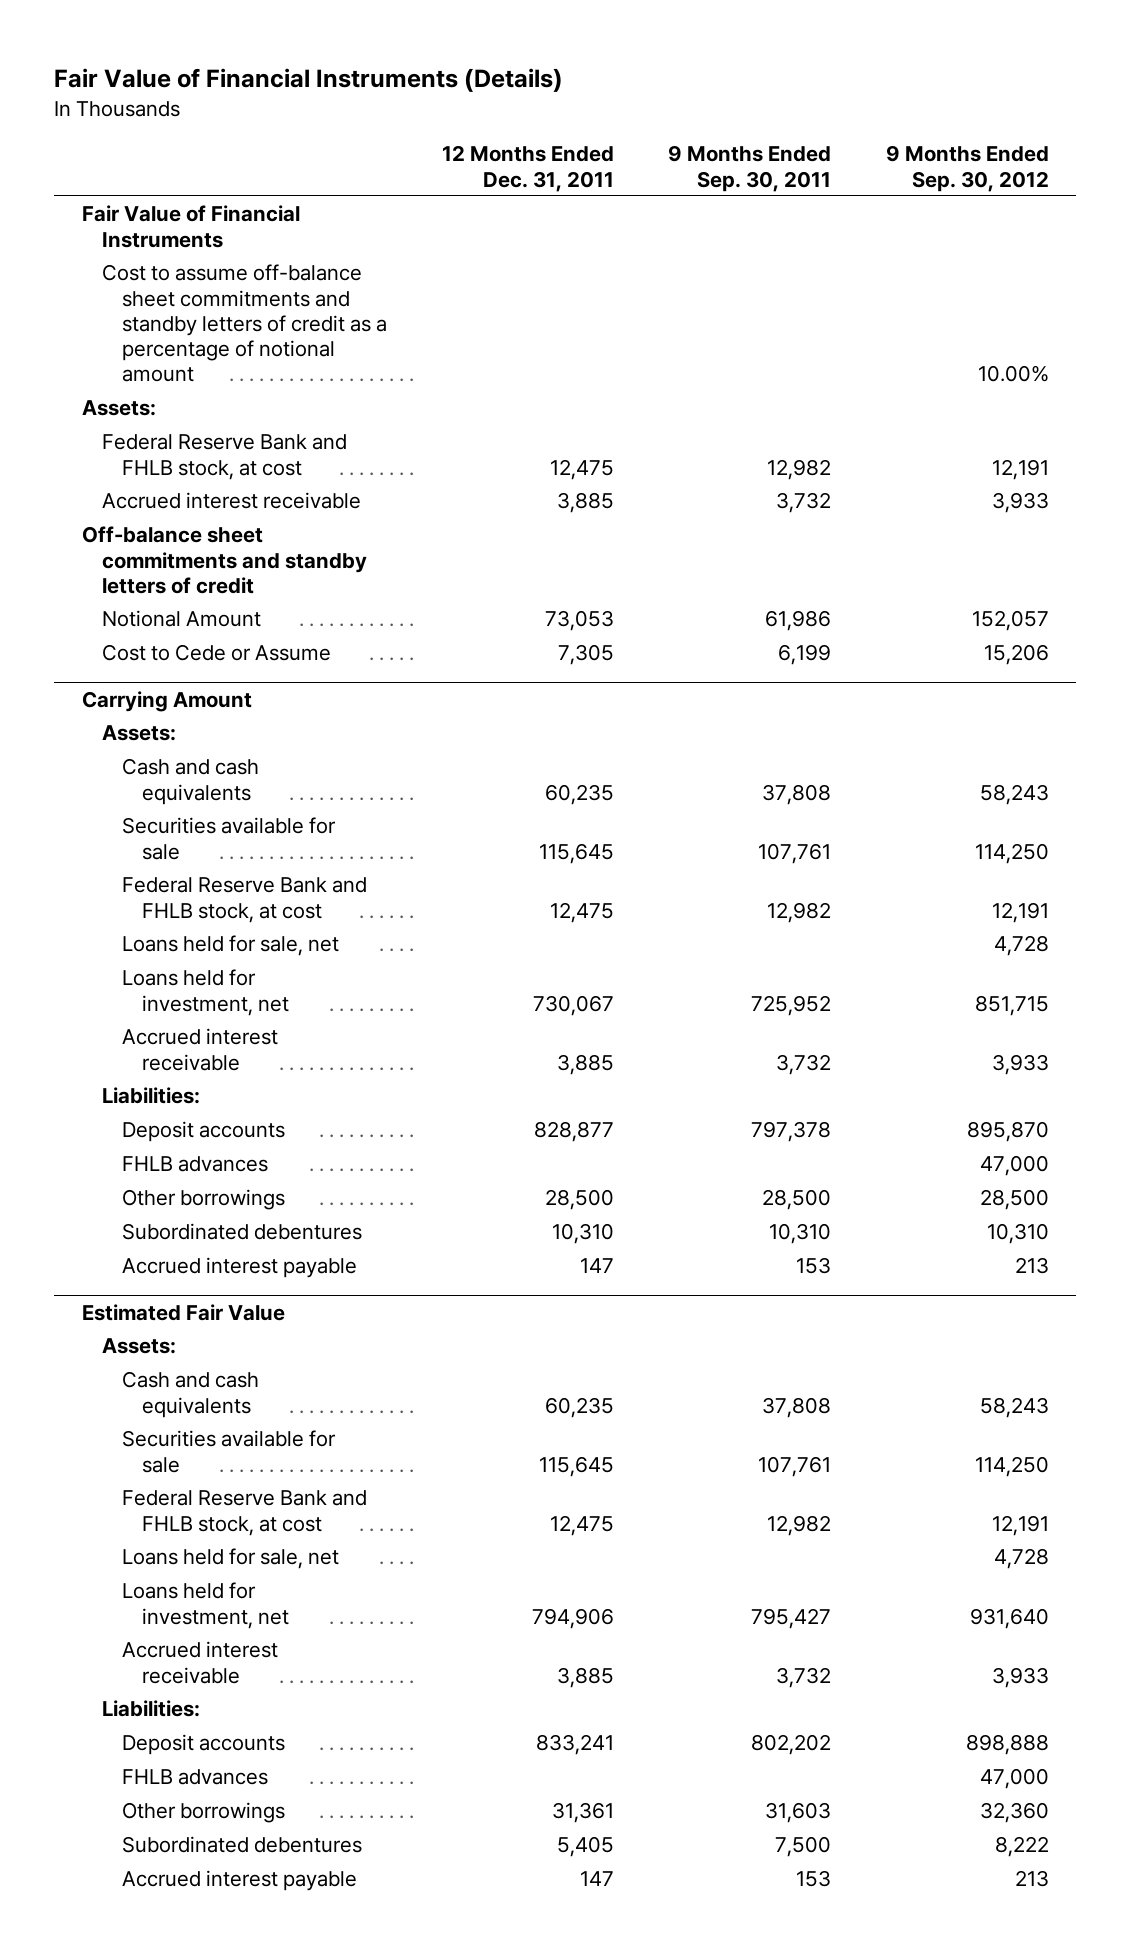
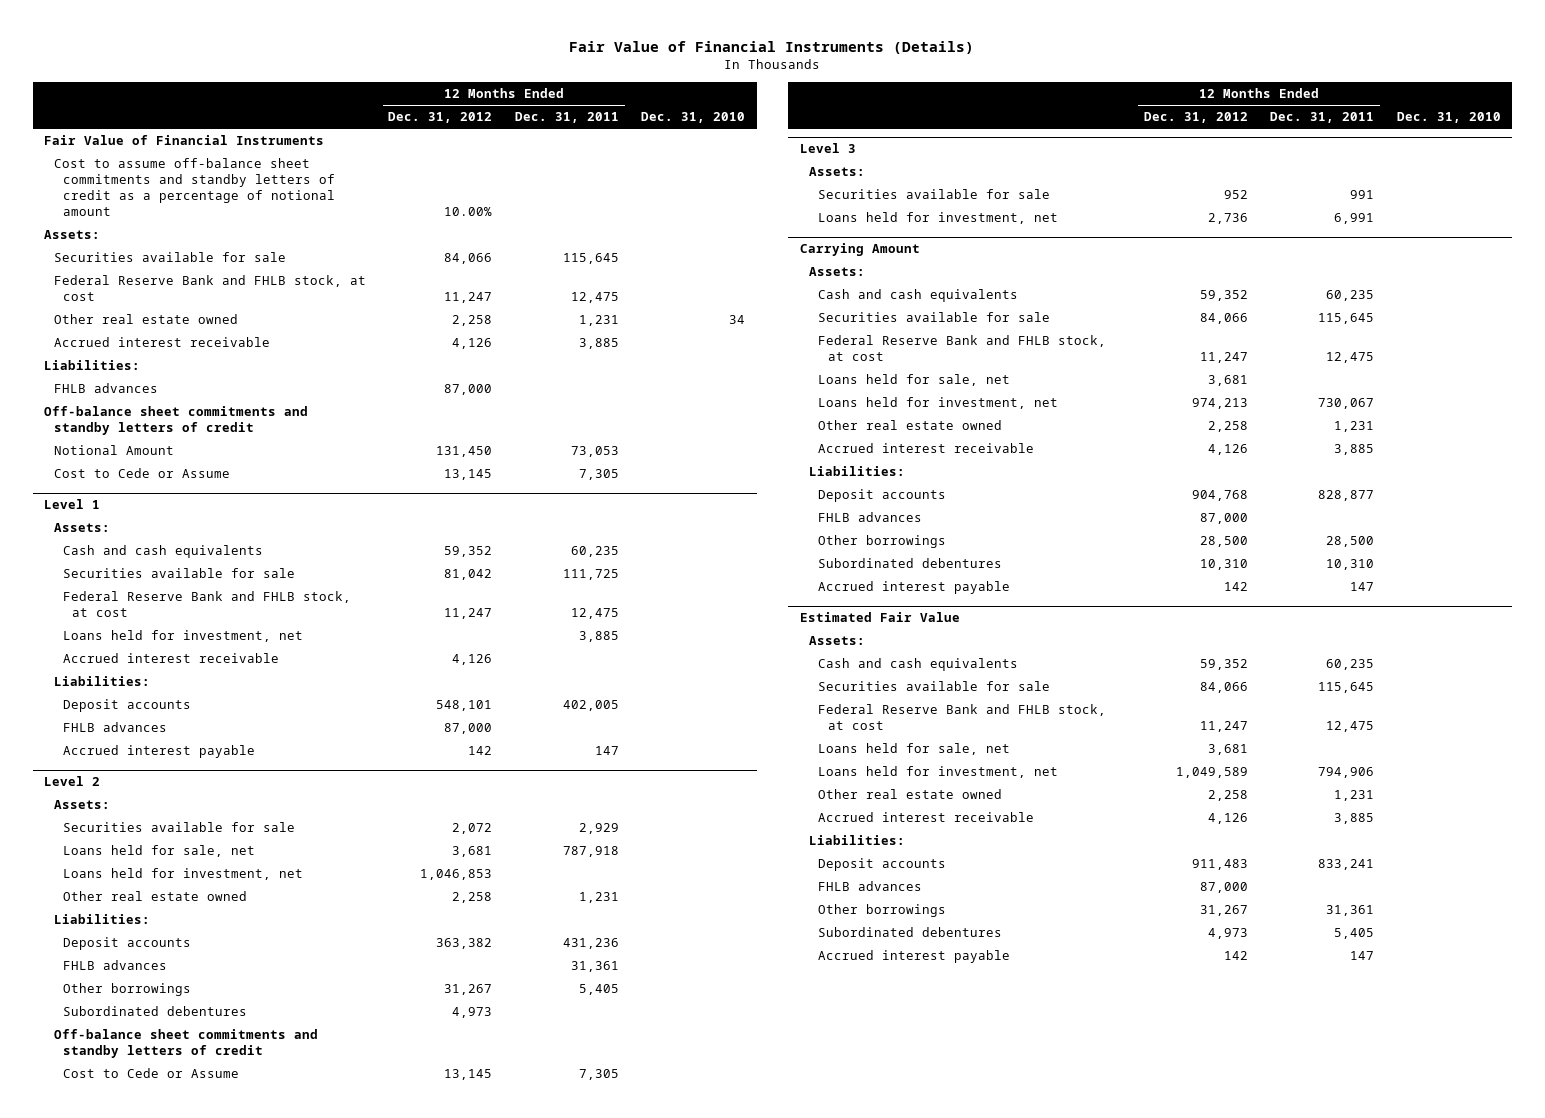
[668,145,832,192] 9 Months Ended Sep. 30, 2011 -> none
[886,145,1050,192] 9 Months Ended Sep. 30, 2012 -> none
none -> [388,112,493,124] Dec. 31, 2012
none -> [641,112,746,124] Dec. 31, 2010
none -> [53,252,286,263] Securities available for sale
none -> [53,314,238,325] Other real estate owned
none -> [44,360,141,371] Liabilities:
none -> [53,383,158,394] FHLB advances
none -> [44,499,101,510] Level 1
none -> [53,523,110,533] Assets:
none -> [63,545,264,559] Cash and cash equivalents
none -> [63,568,296,579] Securities available for sale
none -> [63,591,352,618] Federal Reserve Bank and FHLB stock, at cost
none -> [63,630,304,643] Loans held for investment, net
none -> [63,653,280,664] Accrued interest receivable
none -> [53,676,150,687] Liabilities:
none -> [63,699,192,713] Deposit accounts
none -> [63,722,168,733] FHLB advances
none -> [63,745,256,759] Accrued interest payable
none -> [44,776,101,787] Level 2
none -> [53,800,110,810] Assets:
none -> [63,822,296,833] Securities available for sale
none -> [63,845,256,858] Loans held for sale, net
none -> [63,868,304,881] Loans held for investment, net
none -> [63,891,248,902] Other real estate owned
none -> [53,914,150,925] Liabilities:
none -> [63,937,192,951] Deposit accounts
none -> [63,960,168,971] FHLB advances
none -> [63,983,192,997] Other borrowings
none -> [63,1006,248,1017] Subordinated debentures
none -> [53,1029,318,1059] Off-balance sheet commitments and standby letters of credit
none -> [63,1068,240,1079] Cost to Cede or Assume
none -> [799,143,856,154] Level 3
none -> [808,167,865,177] Assets:
none -> [818,189,1051,200] Securities available for sale
none -> [818,212,1059,225] Loans held for investment, net
none -> [818,420,1003,431] Other real estate owned
none -> [818,789,1003,800] Other real estate owned

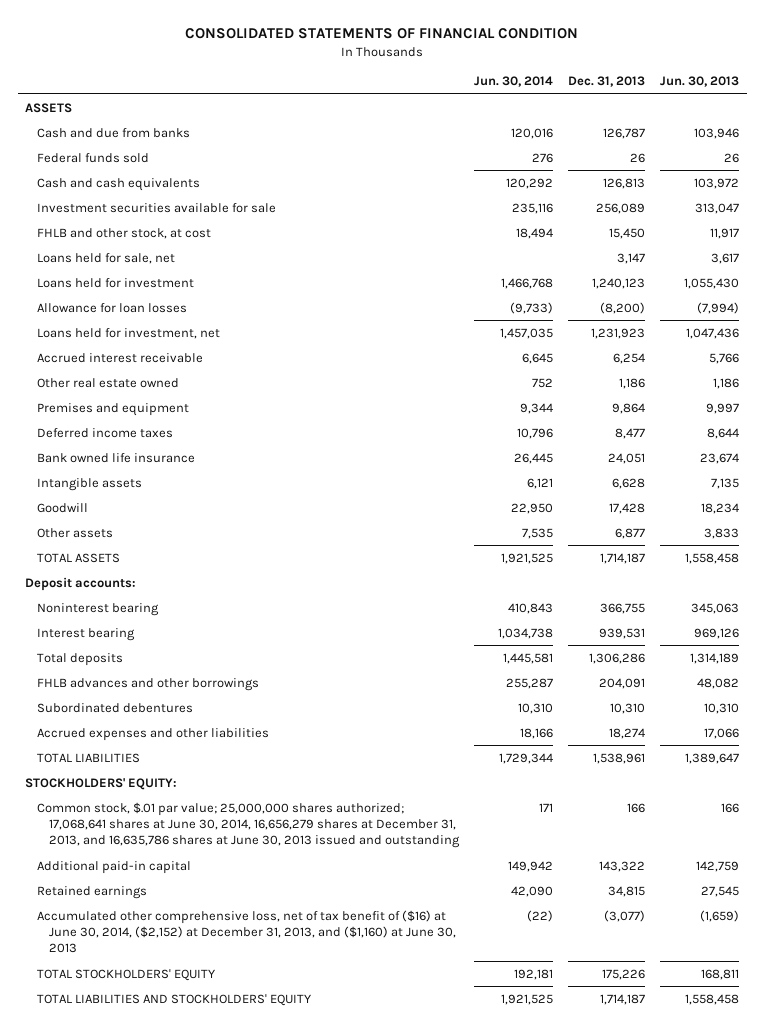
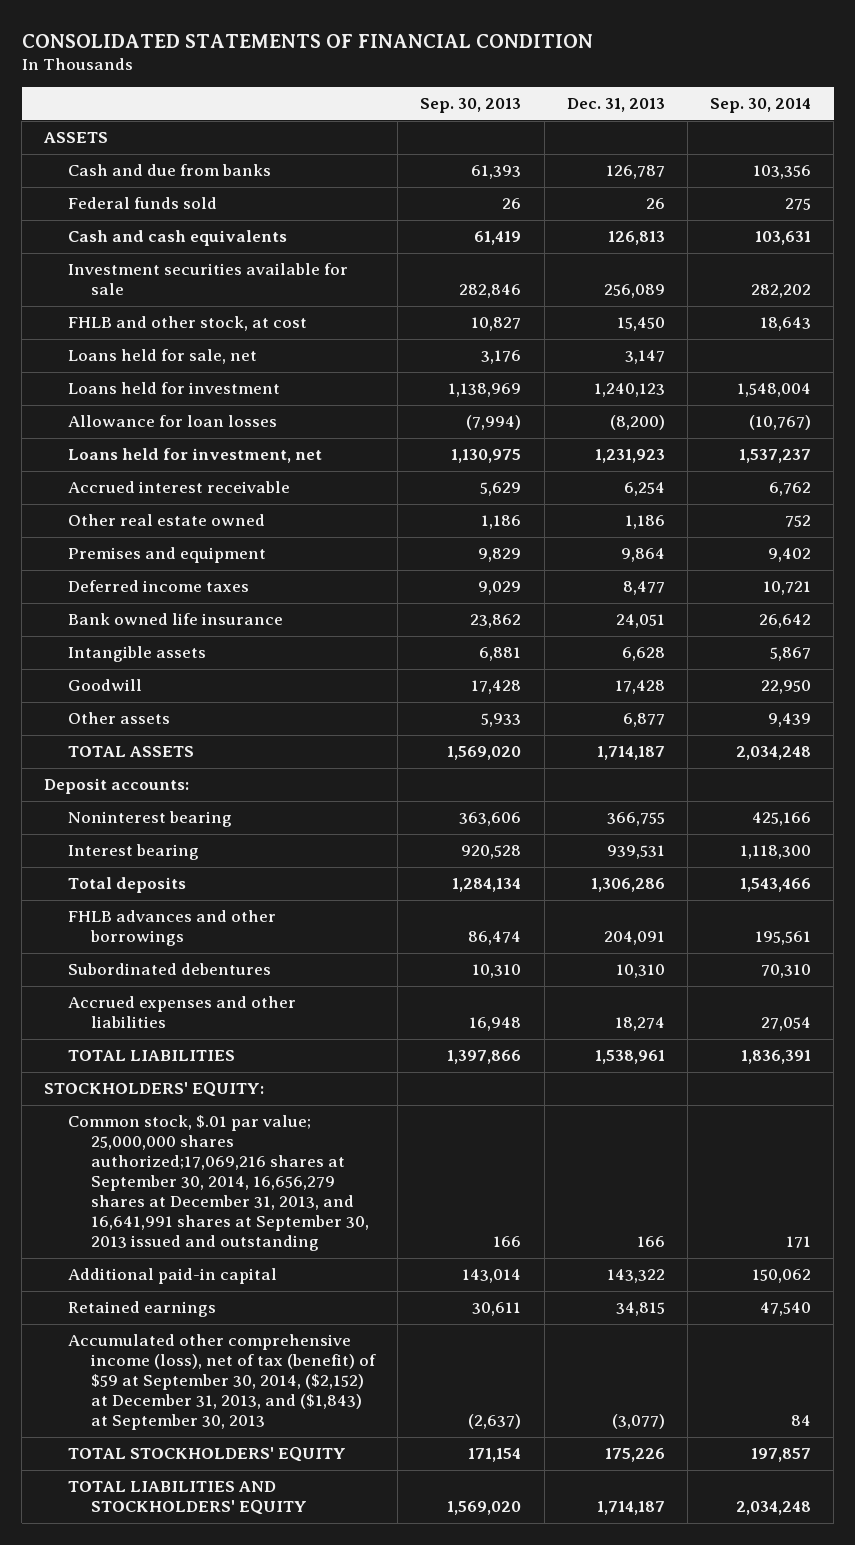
[474,76,554,88] Jun. 30, 2014 -> none
[660,76,740,88] Jun. 30, 2013 -> none
none -> [420,98,522,114] Sep. 30, 2013
none -> [710,98,812,114] Sep. 30, 2014
[37,801,461,849] Common stock, $.01 par value; 25,000,000 shares authorized; 17,068,641 shares at June 30, 2014, 16,656,279 shares at December 31, 2013, and 16,635,786 shares at June 30, 2013 issued and outstanding -> [67,1115,370,1252] Common stock, $.01 par value; 25,000,000 shares authorized;17,069,216 shares at September 30, 2014, 16,656,279 shares at December 31, 2013, and 16,641,991 shares at September 30, 2013 issued and outstanding
[37,909,457,954] Accumulated other comprehensive loss, net of tax benefit of ($16) at June 30, 2014, ($2,152) at December 31, 2013, and ($1,160) at June 30, 2013 -> [67,1334,377,1431] Accumulated other comprehensive income (loss), net of tax (benefit) of $59 at September 30, 2014, ($2,152) at December 31, 2013, and ($1,843) at September 30, 2013

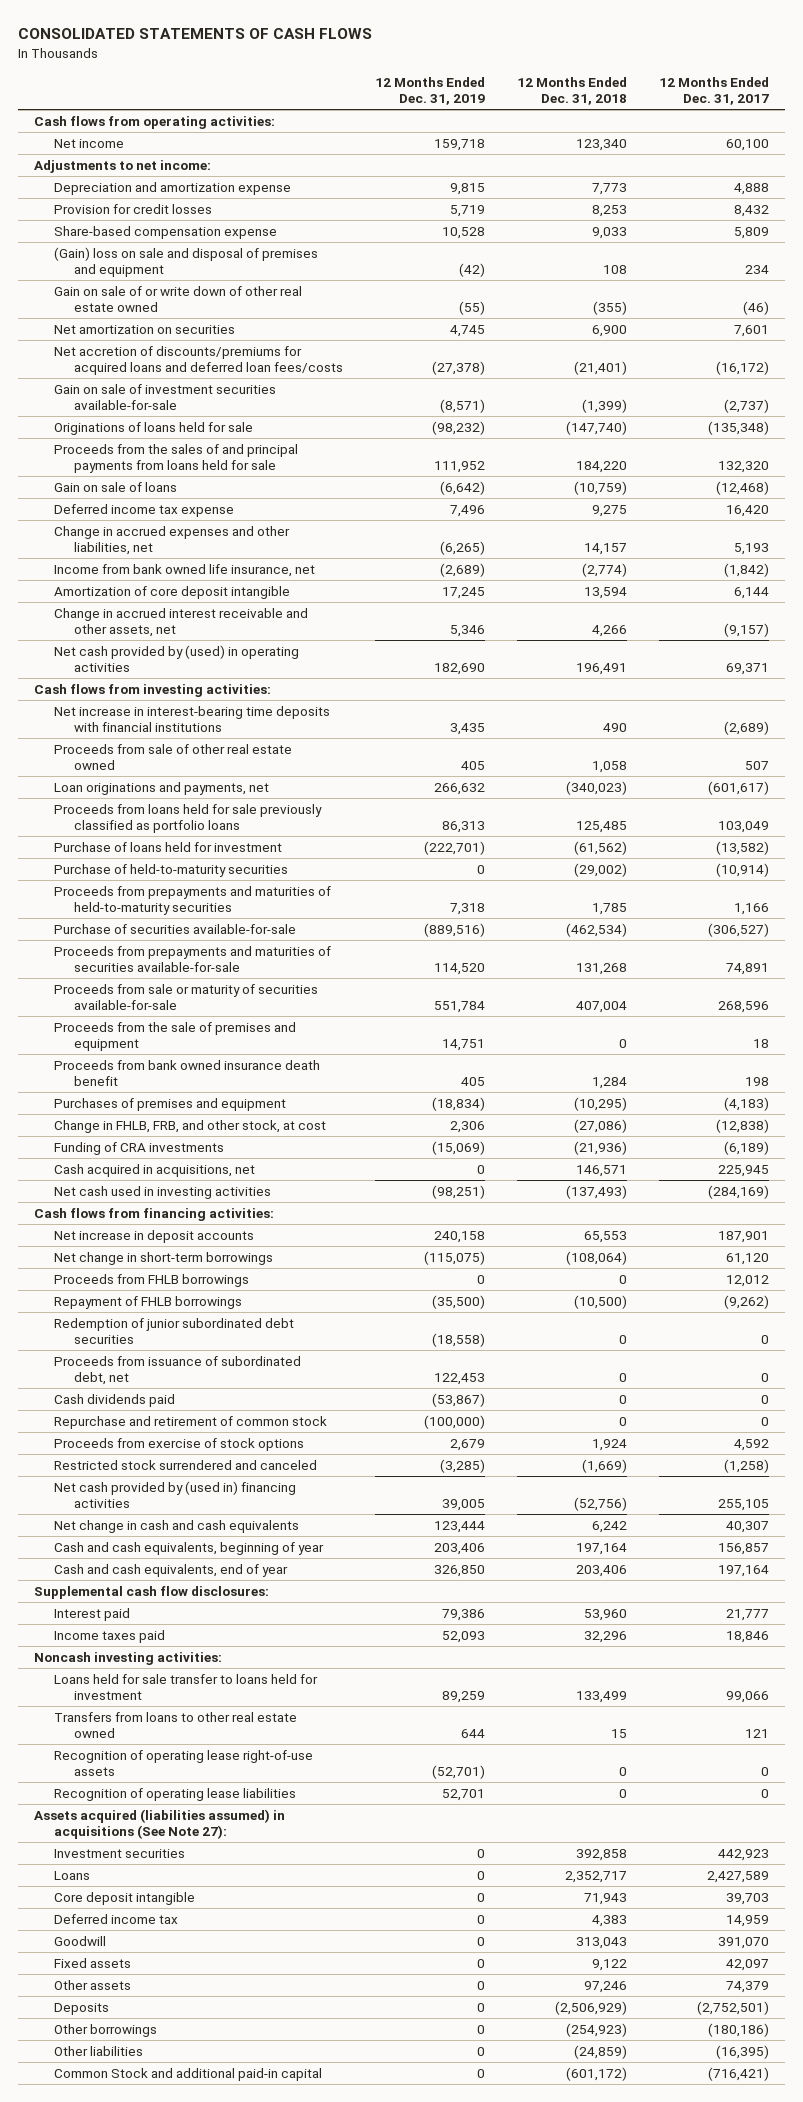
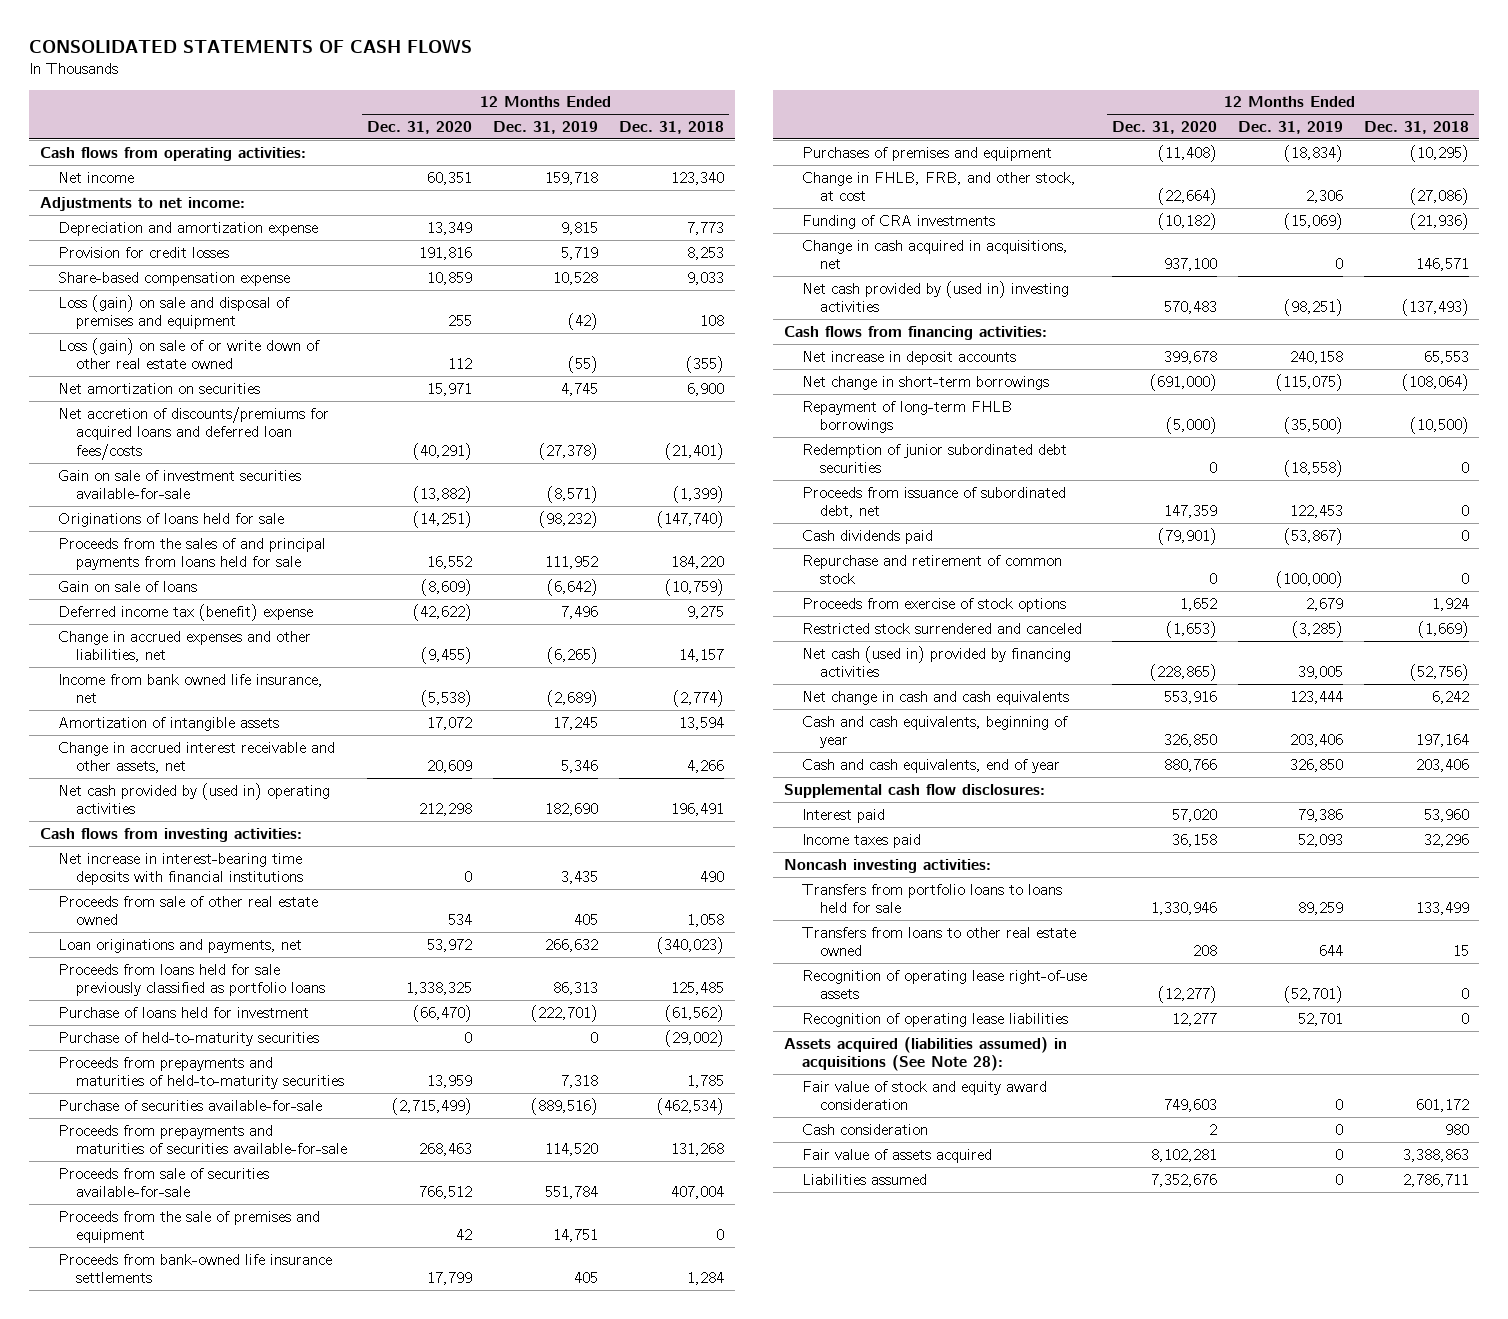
[658,76,769,106] 12 Months Ended Dec. 31, 2017 -> none
none -> [367,120,473,134] Dec. 31, 2020
[54,246,319,278] (Gain) loss on sale and disposal of premises and equipment -> [57,294,290,330] Loss (gain) on sale and disposal of premises and equipment
[54,285,303,313] Gain on sale of or write down of other real estate owned -> [57,337,320,370] Loss (gain) on sale of or write down of other real estate owned
[54,503,235,517] Deferred income tax expense -> [57,603,313,621] Deferred income tax (benefit) expense
[54,585,291,599] Amortization of core deposit intangible -> [57,716,279,731] Amortization of intangible assets
[54,644,300,673] Net cash provided by (used) in operating activities -> [57,782,330,815] Net cash provided by (used in) operating activities
[54,983,319,1011] Proceeds from sale or maturity of securities available-for-sale -> [57,1167,269,1198] Proceeds from sale of securities available-for-sale
[54,1059,321,1087] Proceeds from bank owned insurance death benefit -> [57,1253,332,1284] Proceeds from bank-owned life insurance settlements
[54,1163,256,1177] Cash acquired in acquisitions, net -> [801,239,1068,270] Change in cash acquired in acquisitions, net
[54,1185,272,1199] Net cash used in investing activities -> [801,280,1069,313] Net cash provided by (used in) investing activities
[54,1273,250,1287] Proceeds from FHLB borrowings -> none
[54,1295,243,1309] Repayment of FHLB borrowings -> [801,400,1012,434] Repayment of long-term FHLB borrowings
[54,1480,297,1509] Net cash provided by (used in) financing activities -> [801,645,1071,678] Net cash (used in) provided by financing activities
[54,1673,319,1701] Loans held for sale transfer to loans held for investment -> [801,883,1062,914] Transfers from portfolio loans to loans held for sale
[54,1848,186,1858] Investment securities -> none
[54,1870,91,1880] Loans -> none
[54,1891,196,1905] Core deposit intangible -> none
[54,1913,179,1924] Deferred income tax -> none
[54,1935,107,1946] Goodwill -> none
[54,1957,132,1968] Fixed assets -> none
[54,1979,132,1990] Other assets -> none
[54,2002,110,2015] Deposits -> none
[54,2023,158,2037] Other borrowings -> none
[54,2045,144,2056] Other liabilities -> none
[54,2067,323,2081] Common Stock and additional paid-in capital -> none
[34,1808,286,1840] Assets acquired (liabilities assumed) in acquisitions (See Note 27): -> [783,1036,1067,1072] Assets acquired (liabilities assumed) in acquisitions (See Note 28):
none -> [801,1080,1047,1111] Fair value of stock and equity award consideration
none -> [801,1123,928,1135] Cash consideration
none -> [801,1148,992,1163] Fair value of assets acquired
none -> [801,1173,927,1185] Liabilities assumed

